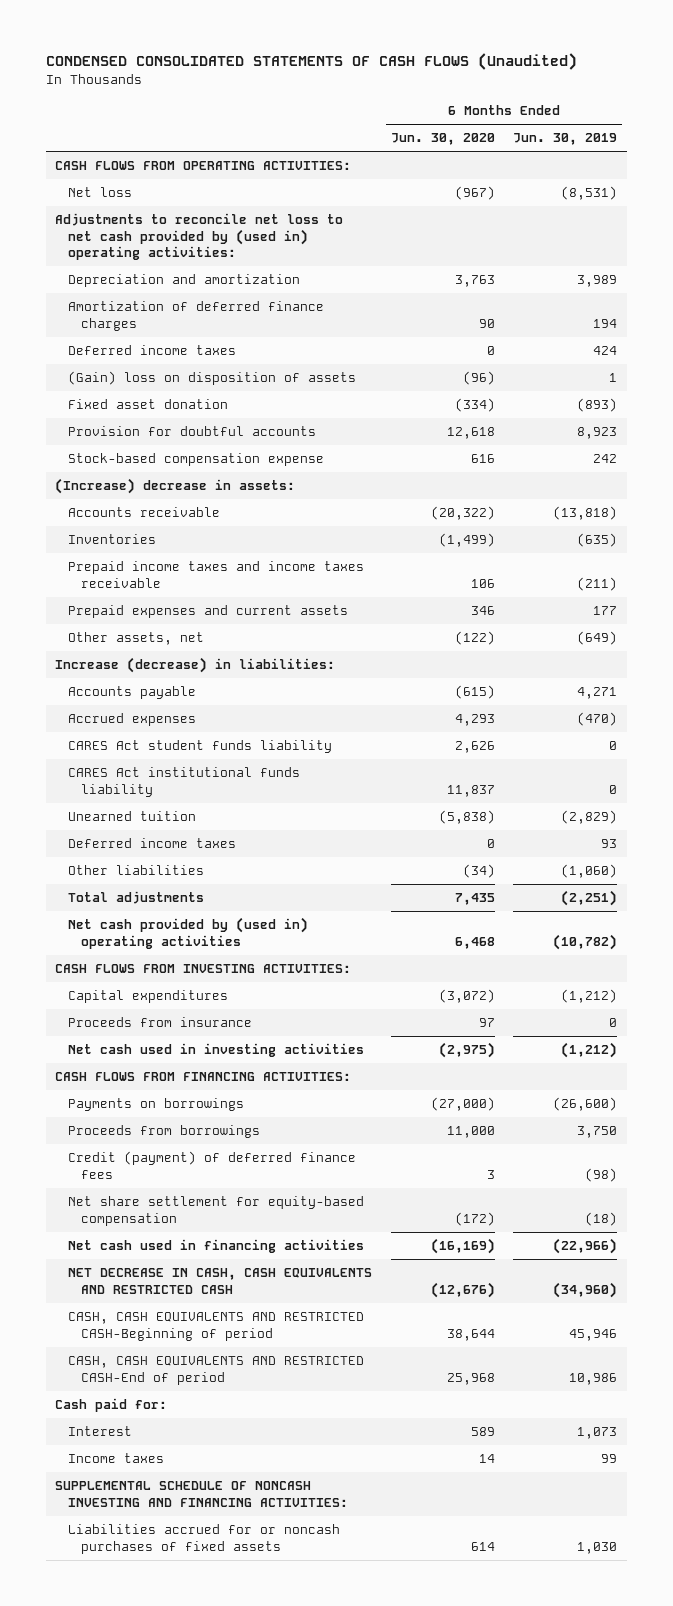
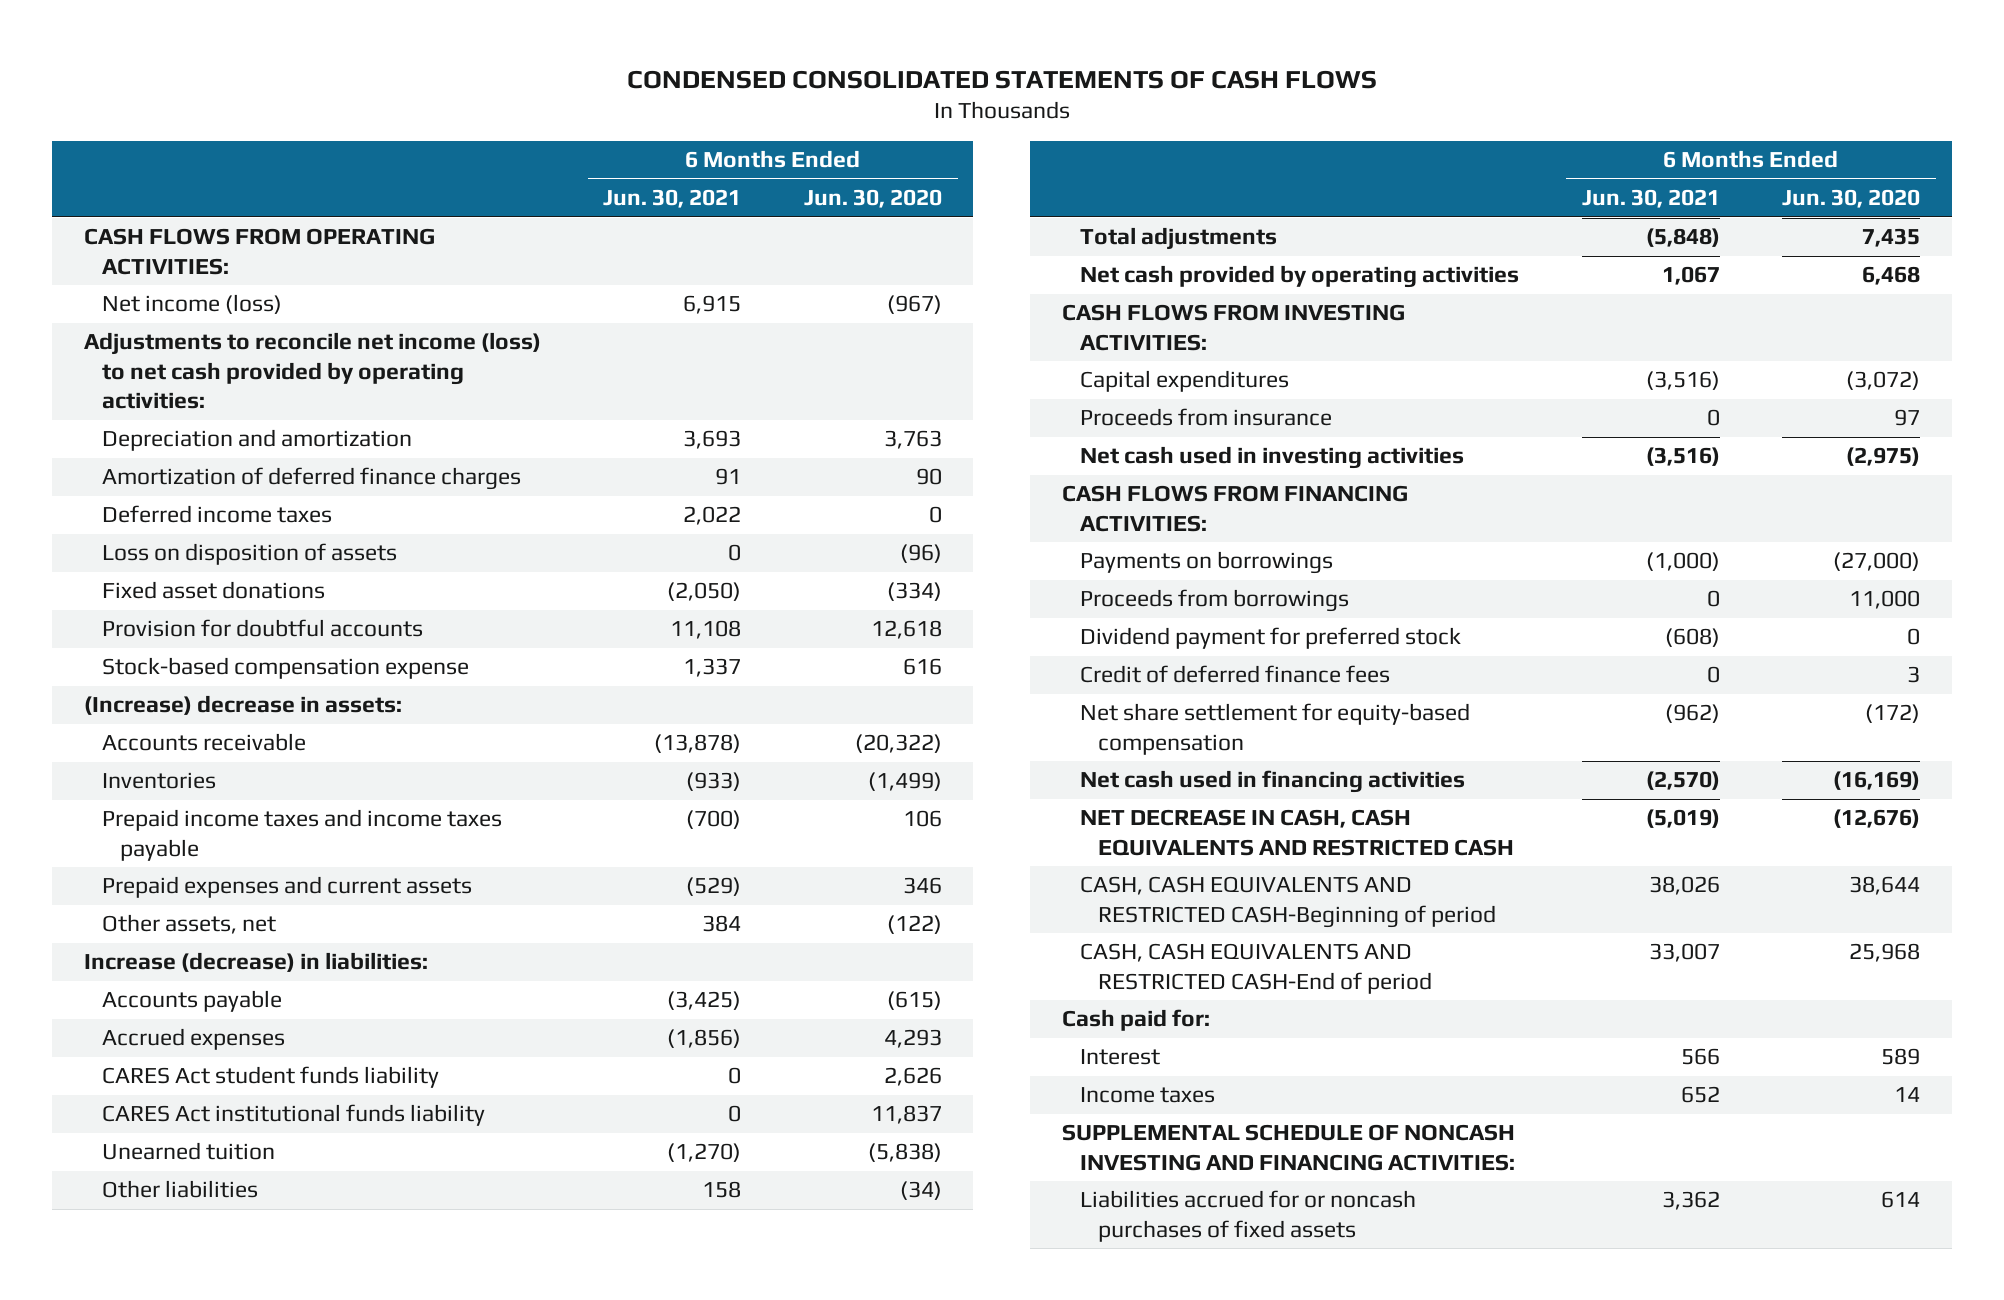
[46,53,578,71] CONDENSED CONSOLIDATED STATEMENTS OF CASH FLOWS (Unaudited) -> [626,69,1377,89] CONDENSED CONSOLIDATED STATEMENTS OF CASH FLOWS
[513,133,618,146] Jun. 30, 2019 -> none
none -> [603,189,742,209] Jun. 30, 2021
[67,187,132,198] Net loss -> [101,294,282,315] Net income (loss)
[55,213,344,261] Adjustments to reconcile net loss to net cash provided by (used in) operating activities: -> [83,332,541,410] Adjustments to reconcile net income (loss) to net cash provided by operating activities:
[67,371,356,386] (Gain) loss on disposition of assets -> [101,543,397,566] Loss on disposition of assets
[67,399,228,410] Fixed asset donation -> [101,581,325,600] Fixed asset donations
[67,561,364,588] Prepaid income taxes and income taxes receivable -> [101,809,502,861] Prepaid income taxes and income taxes payable
[67,838,236,849] Deferred income taxes -> none
[67,917,308,949] Net cash provided by (used in) operating activities -> [1079,265,1519,289] Net cash provided by operating activities
none -> [1079,627,1461,650] Dividend payment for preferred stock
[67,1151,356,1179] Credit (payment) of deferred finance fees -> [1079,665,1390,684] Credit of deferred finance fees

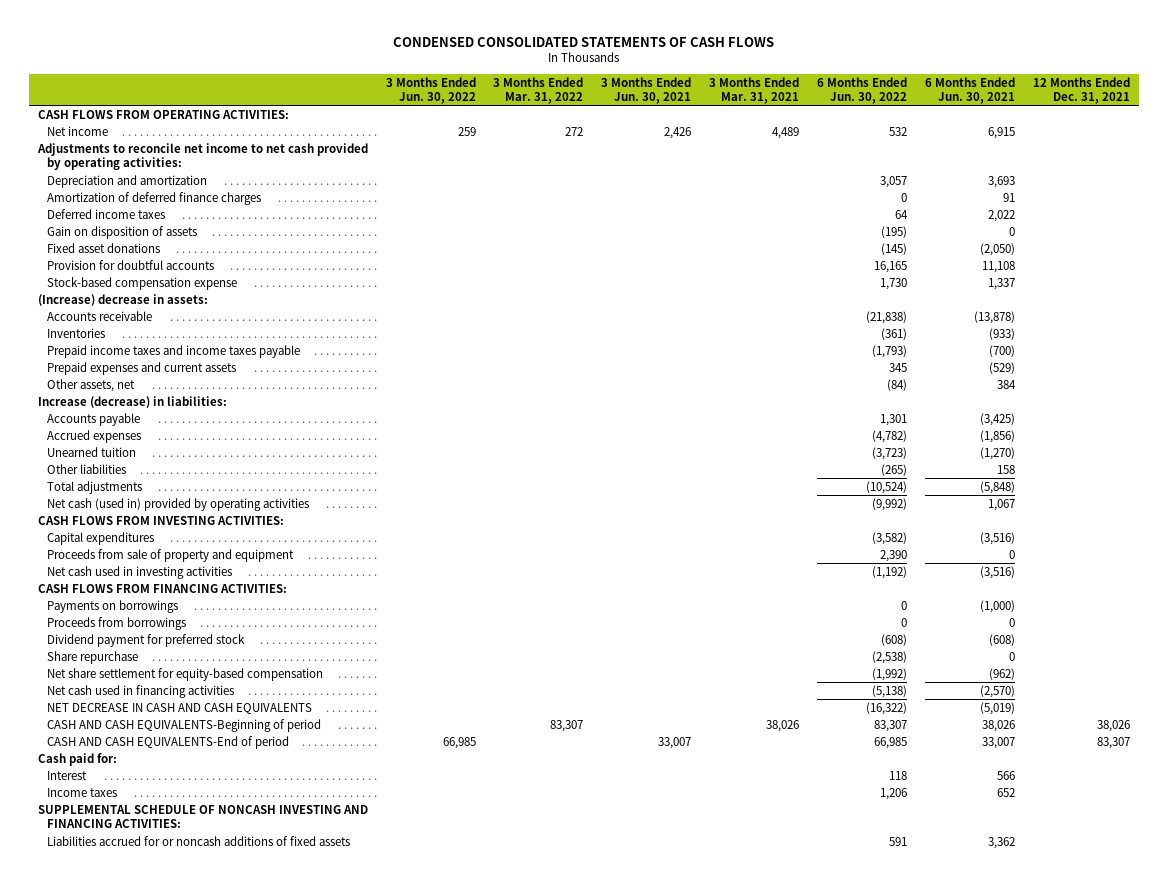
[804,189,943,209] Jun. 30, 2020 -> none
none -> [385,76,476,104] 3 Months Ended Jun. 30, 2022
none -> [493,76,584,104] 3 Months Ended Mar. 31, 2022
none -> [601,76,692,104] 3 Months Ended Jun. 30, 2021
none -> [709,76,800,104] 3 Months Ended Mar. 31, 2021
none -> [816,76,907,104] 6 Months Ended Jun. 30, 2022
none -> [1032,76,1130,104] 12 Months Ended Dec. 31, 2021
[101,294,282,315] Net income (loss) -> [47,125,109,136] Net income
[83,332,541,410] Adjustments to reconcile net income (loss) to net cash provided by operating activities: -> [36,142,368,171] Adjustments to reconcile net income to net cash provided by operating activities:
[101,543,397,566] Loss on disposition of assets -> [47,225,198,239] Gain on disposition of assets
[101,1066,439,1089] CARES Act student funds liability -> none
[101,1104,485,1127] CARES Act institutional funds liability -> none
[1079,265,1519,289] Net cash provided by operating activities -> [47,497,310,511] Net cash (used in) provided by operating activities
[1079,408,1332,427] Proceeds from insurance -> none
none -> [47,548,295,562] Proceeds from sale of property and equipment
[1079,665,1390,684] Credit of deferred finance fees -> none
none -> [47,650,139,664] Share repurchase
[1079,809,1514,856] NET DECREASE IN CASH, CASH EQUIVALENTS AND RESTRICTED CASH -> [47,702,313,714] NET DECREASE IN CASH AND CASH EQUIVALENTS
[1079,876,1496,928] CASH, CASH EQUIVALENTS AND RESTRICTED CASH-Beginning of period -> [47,718,322,732] CASH AND CASH EQUIVALENTS-Beginning of period
[1079,943,1432,994] CASH, CASH EQUIVALENTS AND RESTRICTED CASH-End of period -> [47,735,290,749] CASH AND CASH EQUIVALENTS-End of period
[1079,1190,1416,1242] Liabilities accrued for or noncash purchases of fixed assets -> [47,835,351,846] Liabilities accrued for or noncash additions of fixed assets

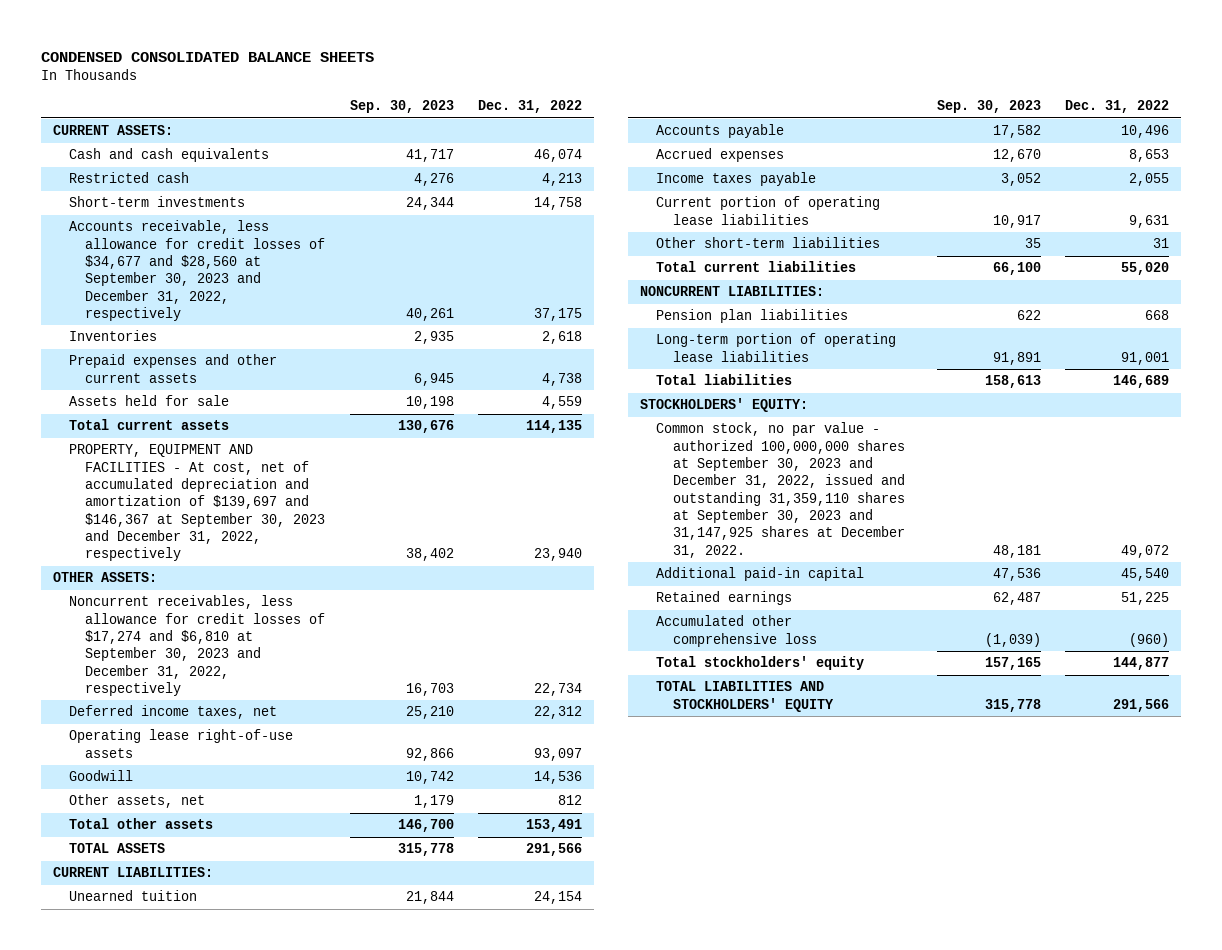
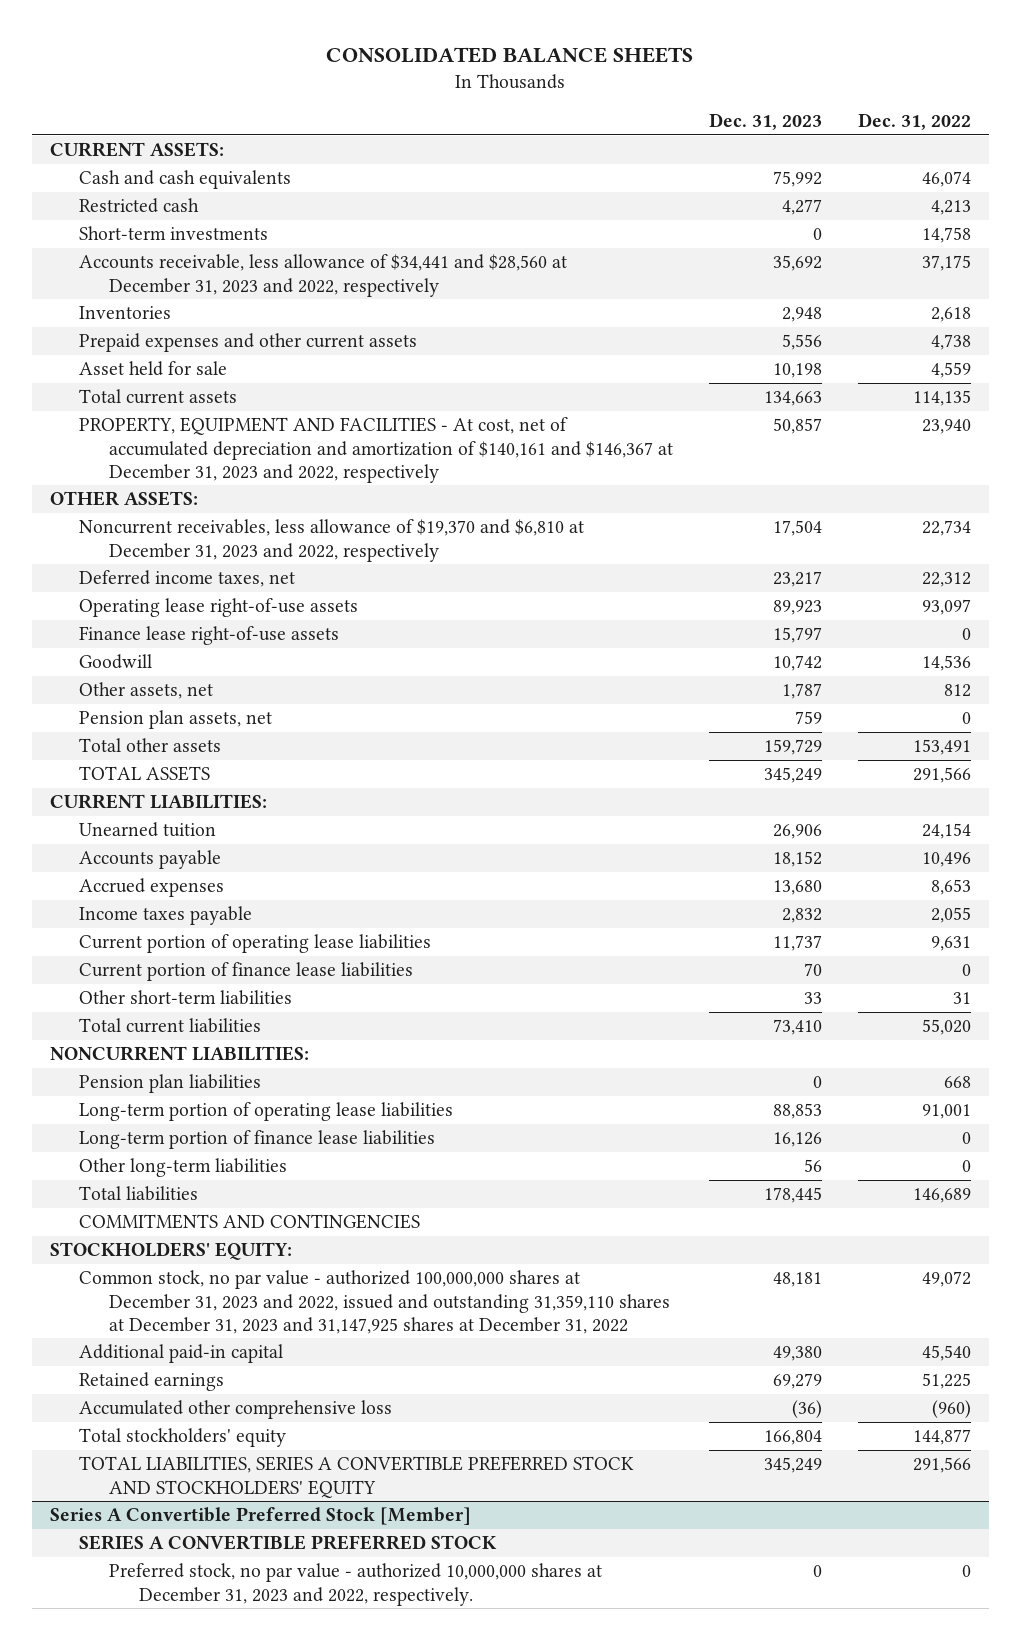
[40,51,374,62] CONDENSED CONSOLIDATED BALANCE SHEETS -> [326,46,694,63] CONSOLIDATED BALANCE SHEETS
[349,100,454,114] Sep. 30, 2023 -> none
none -> [709,113,823,131] Dec. 31, 2023
[69,220,326,321] Accounts receivable, less allowance for credit losses of $34,677 and $28,560 at September 30, 2023 and December 31, 2022, respectively -> [79,254,568,297] Accounts receivable, less allowance of $34,441 and $28,560 at December 31, 2023 and 2022, respectively
[69,395,230,407] Assets held for sale -> [79,361,228,377] Asset held for sale
[69,444,326,562] PROPERTY, EQUIPMENT AND FACILITIES - At cost, net of accumulated depreciation and amortization of $139,697 and $146,367 at September 30, 2023 and December 31, 2022, respectively -> [79,417,674,483] PROPERTY, EQUIPMENT AND FACILITIES - At cost, net of accumulated depreciation and amortization of $140,161 and $146,367 at December 31, 2023 and 2022, respectively
[69,595,326,696] Noncurrent receivables, less allowance for credit losses of $17,274 and $6,810 at September 30, 2023 and December 31, 2022, respectively -> [79,519,585,562] Noncurrent receivables, less allowance of $19,370 and $6,810 at December 31, 2023 and 2022, respectively
none -> [79,626,340,646] Finance lease right-of-use assets
none -> [79,710,273,730] Pension plan assets, net
none -> [79,962,414,982] Current portion of finance lease liabilities
none -> [79,1130,436,1150] Long-term portion of finance lease liabilities
none -> [79,1158,288,1178] Other long-term liabilities
none -> [79,1214,421,1230] COMMITMENTS AND CONTINGENCIES
[656,422,905,558] Common stock, no par value - authorized 100,000,000 shares at September 30, 2023 and December 31, 2022, issued and outstanding 31,359,110 shares at September 30, 2023 and 31,147,925 shares at December 31, 2022. -> [79,1270,671,1334] Common stock, no par value - authorized 100,000,000 shares at December 31, 2023 and 2022, issued and outstanding 31,359,110 shares at December 31, 2023 and 31,147,925 shares at December 31, 2022
[656,681,834,712] TOTAL LIABILITIES AND STOCKHOLDERS' EQUITY -> [79,1456,635,1498] TOTAL LIABILITIES, SERIES A CONVERTIBLE PREFERRED STOCK AND STOCKHOLDERS' EQUITY
none -> [49,1507,471,1526] Series A Convertible Preferred Stock [Member]
none -> [79,1535,498,1551] SERIES A CONVERTIBLE PREFERRED STOCK
none -> [109,1563,603,1606] Preferred stock, no par value - authorized 10,000,000 shares at December 31, 2023 and 2022, respectively.

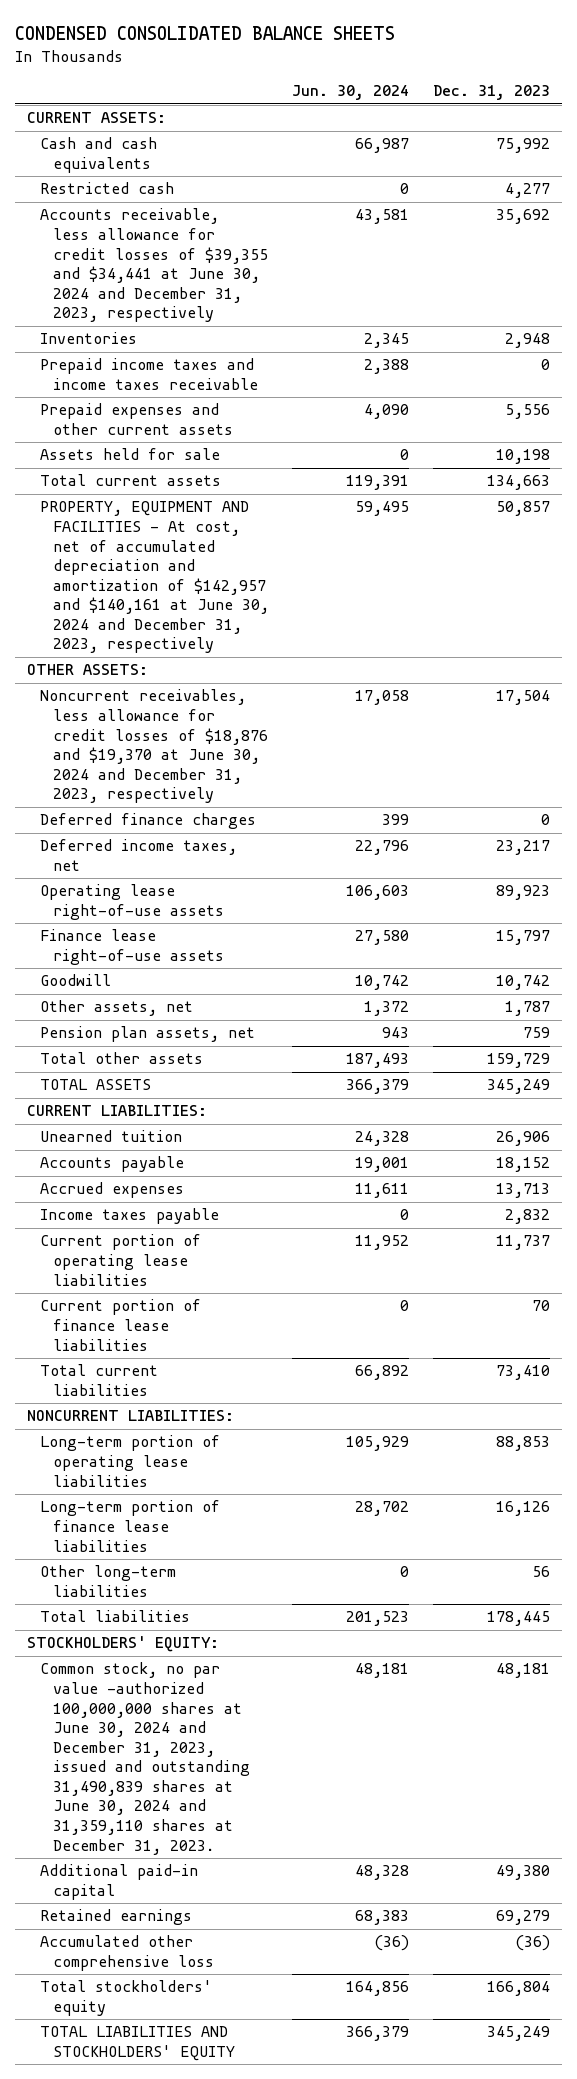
[326,46,694,63] CONSOLIDATED BALANCE SHEETS -> [14,25,395,40] CONDENSED CONSOLIDATED BALANCE SHEETS
[858,113,972,131] Dec. 31, 2022 -> none
none -> [292,85,410,101] Jun. 30, 2024
[79,226,269,241] Short-term investments -> none
[79,254,568,297] Accounts receivable, less allowance of $34,441 and $28,560 at December 31, 2023 and 2022, respectively -> [39,208,268,323] Accounts receivable, less allowance for credit losses of $39,355 and $34,441 at June 30, 2024 and December 31, 2023, respectively
none -> [39,358,258,391] Prepaid income taxes and income taxes receivable
[79,361,228,377] Asset held for sale -> [39,448,220,461] Assets held for sale
[79,417,674,483] PROPERTY, EQUIPMENT AND FACILITIES - At cost, net of accumulated depreciation and amortization of $140,161 and $146,367 at December 31, 2023 and 2022, respectively -> [39,501,269,654] PROPERTY, EQUIPMENT AND FACILITIES - At cost, net of accumulated depreciation and amortization of $142,957 and $140,161 at June 30, 2024 and December 31, 2023, respectively
[79,519,585,562] Noncurrent receivables, less allowance of $19,370 and $6,810 at December 31, 2023 and 2022, respectively -> [39,689,268,804] Noncurrent receivables, less allowance for credit losses of $18,876 and $19,370 at June 30, 2024 and December 31, 2023, respectively
none -> [39,813,256,830] Deferred finance charges
[773,880,823,896] 13,680 -> [496,1183,551,1199] 13,713
[79,990,293,1006] Other short-term liabilities -> none
[79,1074,262,1094] Pension plan liabilities -> none
[79,1214,421,1230] COMMITMENTS AND CONTINGENCIES -> none
[79,1270,671,1334] Common stock, no par value - authorized 100,000,000 shares at December 31, 2023 and 2022, issued and outstanding 31,359,110 shares at December 31, 2023 and 31,147,925 shares at December 31, 2022 -> [39,1662,250,1855] Common stock, no par value -authorized 100,000,000 shares at June 30, 2024 and December 31, 2023, issued and outstanding 31,490,839 shares at June 30, 2024 and 31,359,110 shares at December 31, 2023.
[49,1507,471,1526] Series A Convertible Preferred Stock [Member] -> none
[79,1535,498,1551] SERIES A CONVERTIBLE PREFERRED STOCK -> none
[109,1563,603,1606] Preferred stock, no par value - authorized 10,000,000 shares at December 31, 2023 and 2022, respectively. -> none
[79,1456,635,1498] TOTAL LIABILITIES, SERIES A CONVERTIBLE PREFERRED STOCK AND STOCKHOLDERS' EQUITY -> [39,2026,235,2062] TOTAL LIABILITIES AND STOCKHOLDERS' EQUITY

